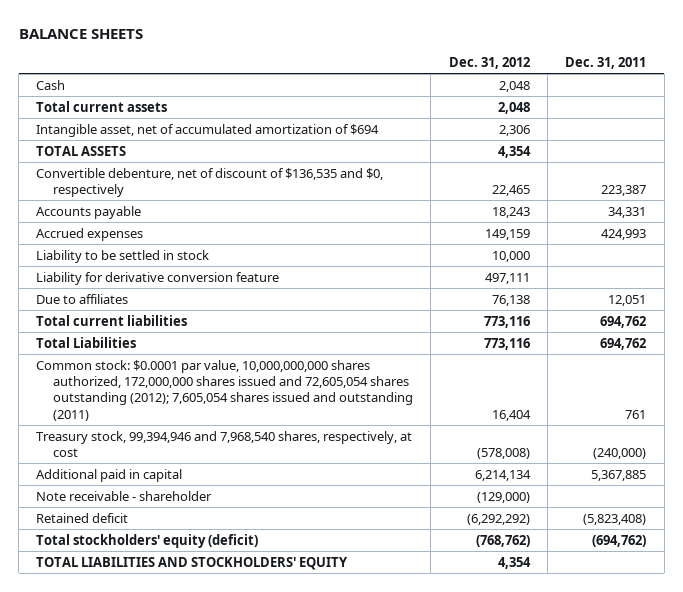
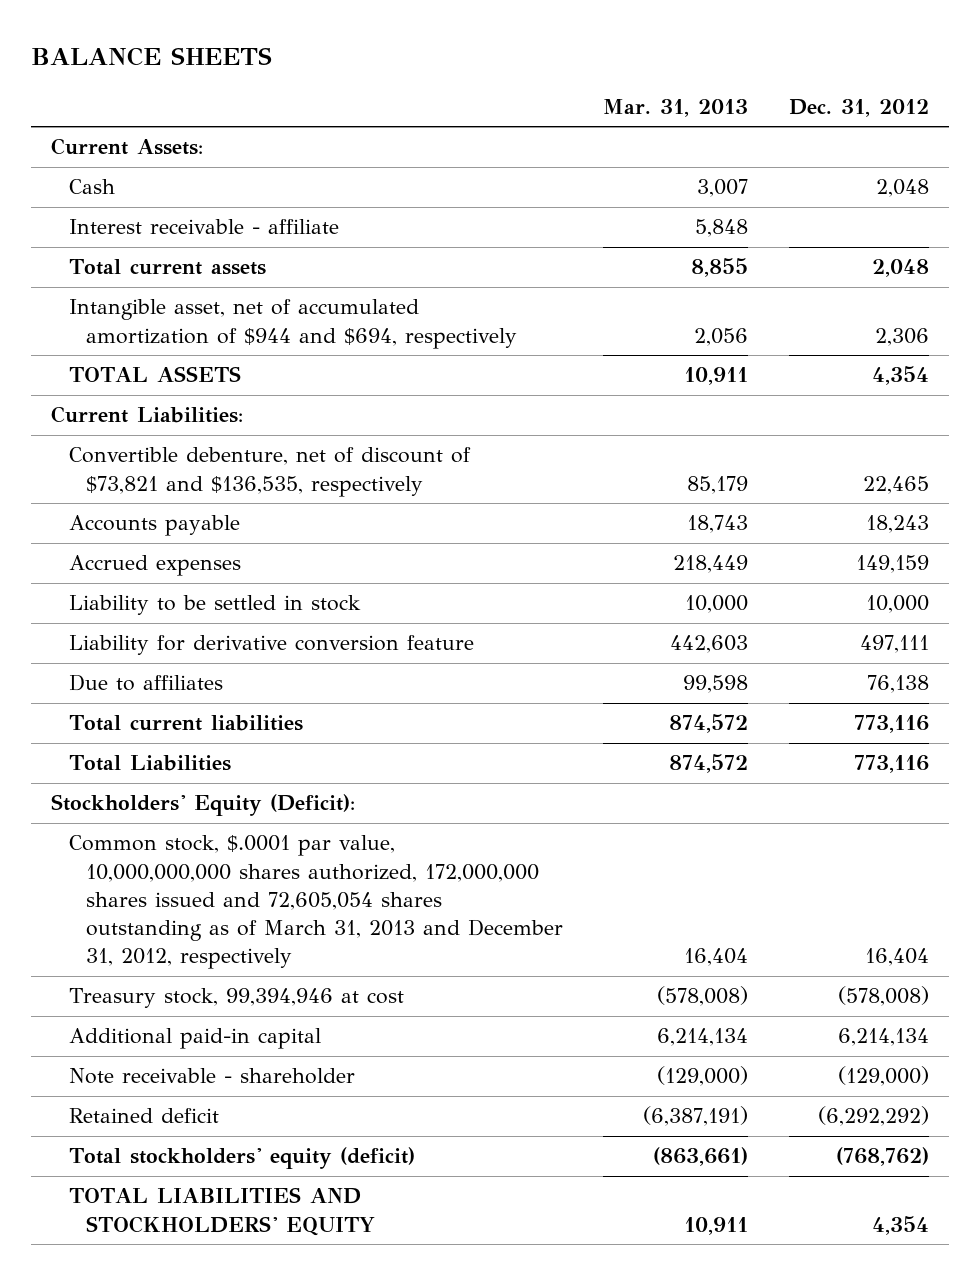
[565,57,647,70] Dec. 31, 2011 -> none
none -> [603,98,749,117] Mar. 31, 2013
none -> [50,138,203,156] Current Assets:
none -> [68,219,339,235] Interest receivable - affiliate
[36,123,380,137] Intangible asset, net of accumulated amortization of $694 -> [68,299,518,349] Intangible asset, net of accumulated amortization of $944 and $694, respectively
none -> [50,406,243,424] Current Liabilities:
[36,167,384,197] Convertible debenture, net of discount of $136,535 and $0, respectively -> [68,447,471,497] Convertible debenture, net of discount of $73,821 and $136,535, respectively
none -> [50,794,355,817] Stockholders' Equity (Deficit):
[36,359,414,421] Common stock: $0.0001 par value, 10,000,000,000 shares authorized, 172,000,000 shares issued and 72,605,054 shares outstanding (2012); 7,605,054 shares issued and outstanding (2011) -> [68,835,564,970] Common stock, $.0001 par value, 10,000,000,000 shares authorized, 172,000,000 shares issued and 72,605,054 shares outstanding as of March 31, 2013 and December 31, 2012, respectively
[36,430,413,457] Treasury stock, 99,394,946 and 7,968,540 shares, respectively, at cost -> [68,988,404,1009] Treasury stock, 99,394,946 at cost
[36,468,183,482] Additional paid in capital -> [68,1028,321,1050] Additional paid-in capital

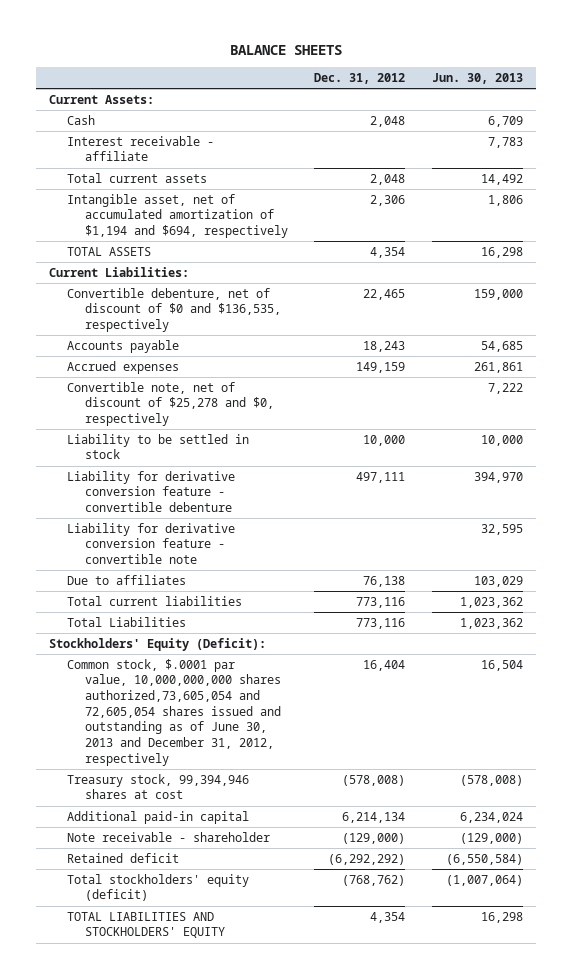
[603,98,749,117] Mar. 31, 2013 -> none
none -> [431,72,523,84] Jun. 30, 2013
[68,299,518,349] Intangible asset, net of accumulated amortization of $944 and $694, respectively -> [67,193,289,239] Intangible asset, net of accumulated amortization of $1,194 and $694, respectively
[68,447,471,497] Convertible debenture, net of discount of $73,821 and $136,535, respectively -> [67,287,282,333] Convertible debenture, net of discount of $0 and $136,535, respectively
none -> [67,381,275,427] Convertible note, net of discount of $25,278 and $0, respectively
[68,635,474,656] Liability for derivative conversion feature -> [67,470,236,513] Liability for derivative conversion feature - convertible debenture
none -> [67,522,236,565] Liability for derivative conversion feature - convertible note
[68,835,564,970] Common stock, $.0001 par value, 10,000,000,000 shares authorized, 172,000,000 shares issued and 72,605,054 shares outstanding as of March 31, 2013 and December 31, 2012, respectively -> [67,658,282,766] Common stock, $.0001 par value, 10,000,000,000 shares authorized,73,605,054 and 72,605,054 shares issued and outstanding as of June 30, 2013 and December 31, 2012, respectively
[68,988,404,1009] Treasury stock, 99,394,946 at cost -> [67,773,250,800] Treasury stock, 99,394,946 shares at cost

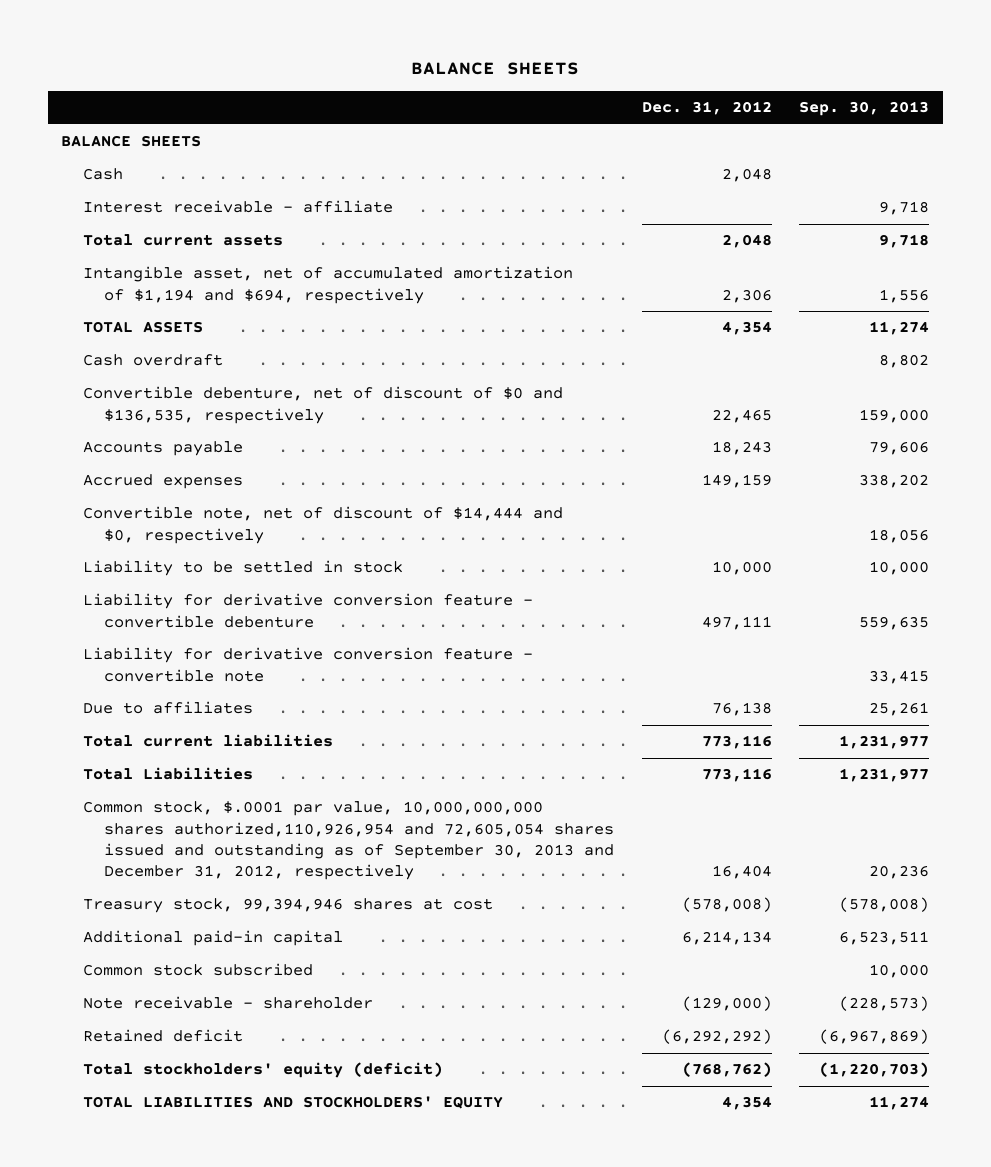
[431,72,523,84] Jun. 30, 2013 -> none
none -> [799,101,930,117] Sep. 30, 2013
[49,94,155,104] Current Assets: -> none
none -> [61,135,202,148] BALANCE SHEETS
[49,266,190,277] Current Liabilities: -> none
none -> [82,354,223,367] Cash overdraft
[67,381,275,427] Convertible note, net of discount of $25,278 and $0, respectively -> [82,506,563,544] Convertible note, net of discount of $14,444 and $0, respectively
[49,637,267,651] Stockholders' Equity (Deficit): -> none
[67,658,282,766] Common stock, $.0001 par value, 10,000,000,000 shares authorized,73,605,054 and 72,605,054 shares issued and outstanding as of June 30, 2013 and December 31, 2012, respectively -> [82,801,615,881] Common stock, $.0001 par value, 10,000,000,000 shares authorized,110,926,954 and 72,605,054 shares issued and outstanding as of September 30, 2013 and December 31, 2012, respectively
none -> [82,963,313,977] Common stock subscribed

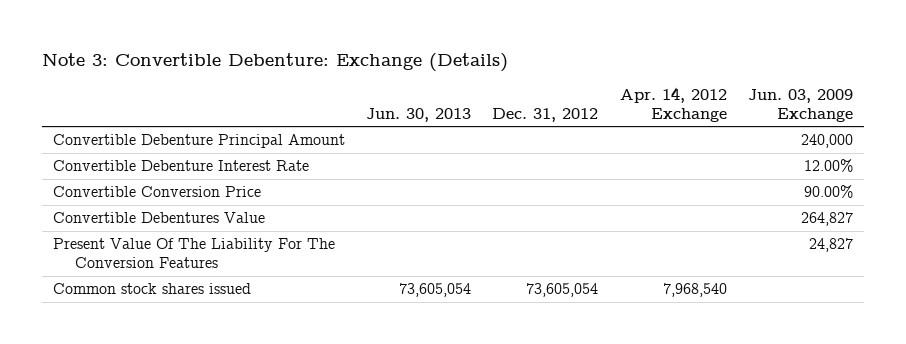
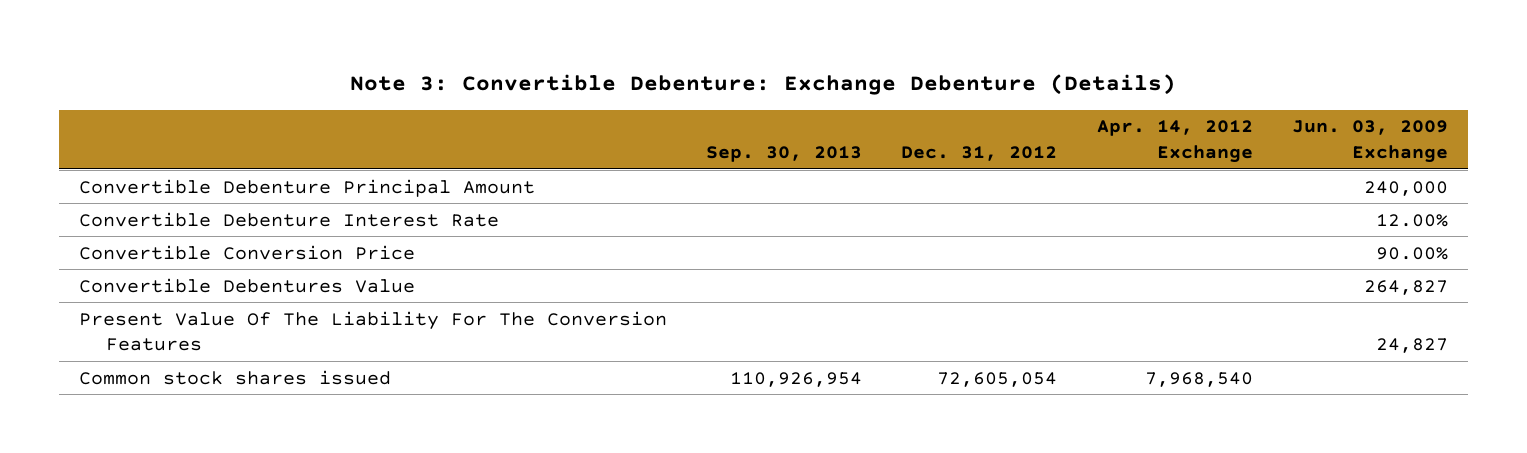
[42,53,509,73] Note 3: Convertible Debenture: Exchange (Details) -> [350,73,1177,95] Note 3: Convertible Debenture: Exchange Debenture (Details)
[366,107,472,122] Jun. 30, 2013 -> none
none -> [706,145,863,162] Sep. 30, 2013
[526,283,599,298] 73,605,054 -> [937,371,1058,387] 72,605,054

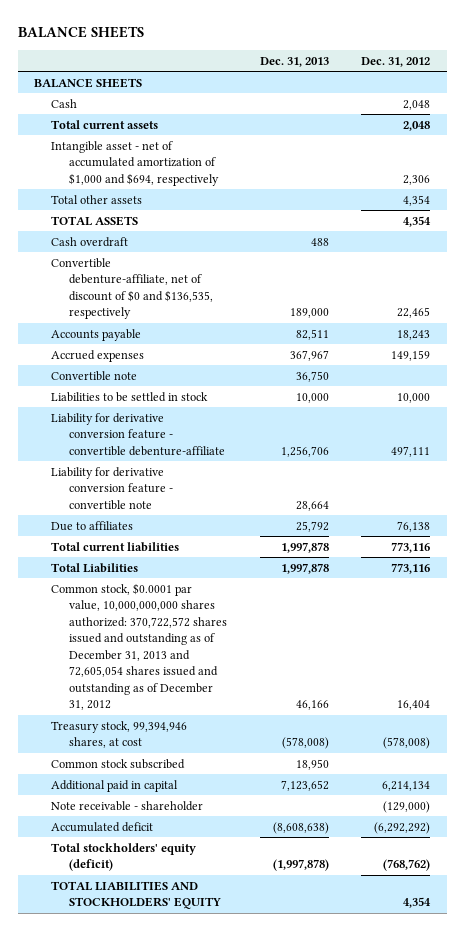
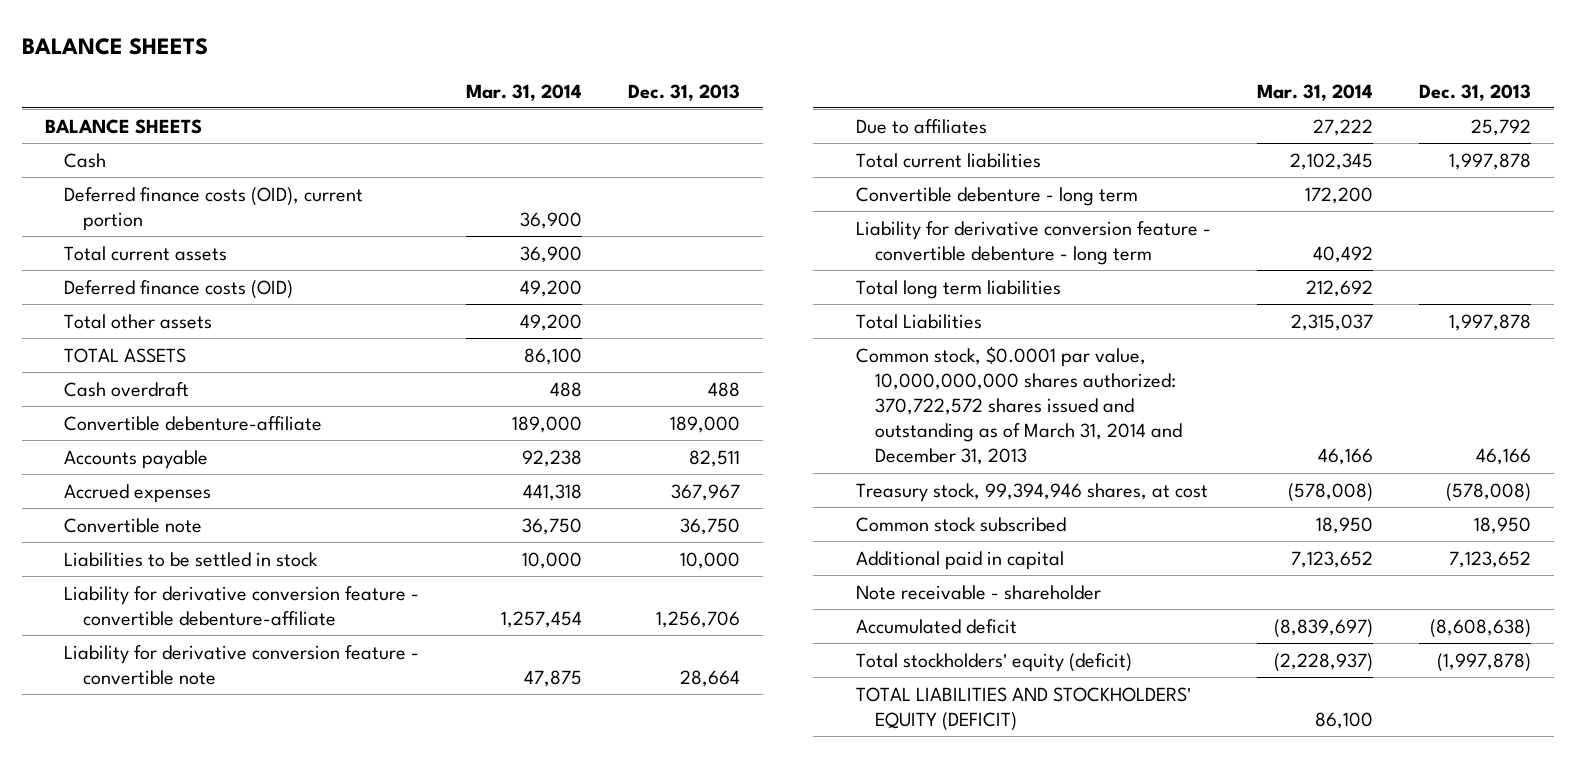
[361,56,431,67] Dec. 31, 2012 -> none
none -> [465,83,582,101] Mar. 31, 2014
none -> [64,186,364,231] Deferred finance costs (OID), current portion
[51,140,219,186] Intangible asset - net of accumulated amortization of $1,000 and $694, respectively -> none
none -> [64,279,294,299] Deferred finance costs (OID)
[51,257,213,320] Convertible debenture-affiliate, net of discount of $0 and $136,535, respectively -> [64,415,323,431] Convertible debenture-affiliate
none -> [855,186,1138,206] Convertible debenture - long term
none -> [855,220,1211,265] Liability for derivative conversion feature - convertible debenture - long term
none -> [855,279,1061,299] Total long term liabilities
[51,582,227,711] Common stock, $0.0001 par value, 10,000,000,000 shares authorized: 370,722,572 shares issued and outstanding as of December 31, 2013 and 72,605,054 shares issued and outstanding as of December 31, 2012 -> [855,345,1182,466] Common stock, $0.0001 par value, 10,000,000,000 shares authorized: 370,722,572 shares issued and outstanding as of March 31, 2014 and December 31, 2013
[51,880,221,910] TOTAL LIABILITIES AND STOCKHOLDERS' EQUITY -> [855,686,1191,731] TOTAL LIABILITIES AND STOCKHOLDERS' EQUITY (DEFICIT)

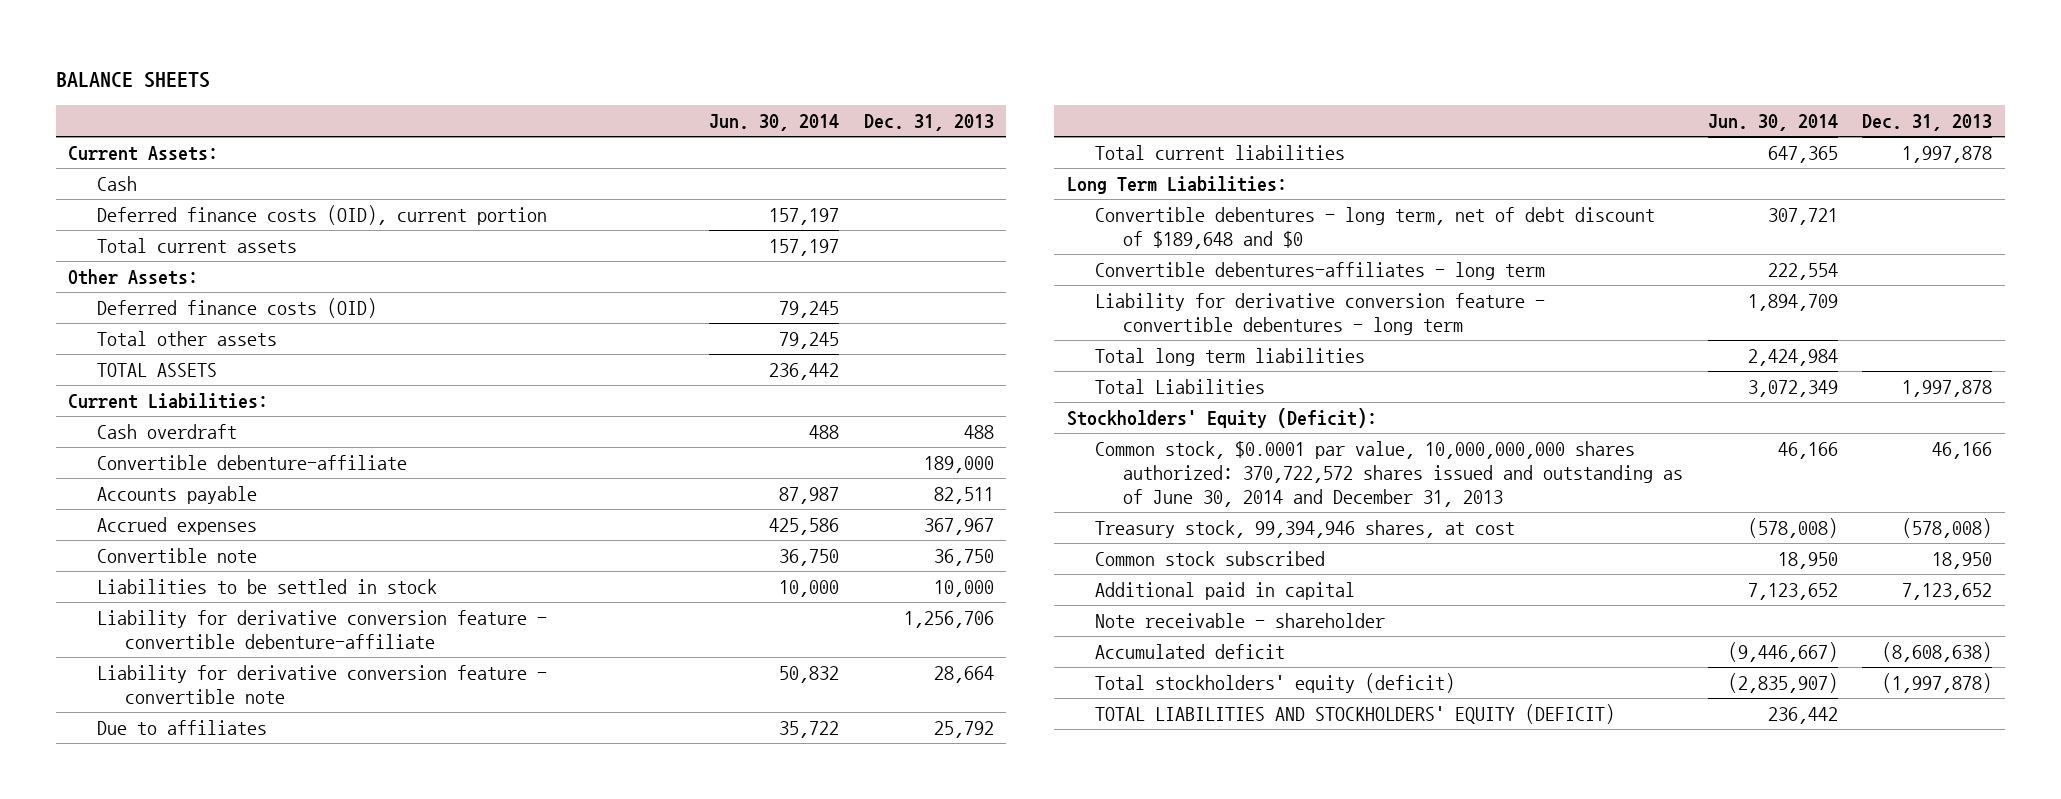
[465,83,582,101] Mar. 31, 2014 -> none
none -> [709,114,840,132] Jun. 30, 2014
[45,118,203,134] BALANCE SHEETS -> none
none -> [68,145,219,161] Current Assets:
none -> [68,268,199,285] Other Assets:
none -> [68,392,269,409] Current Liabilities:
none -> [1066,175,1287,194] Long Term Liabilities:
[855,186,1138,206] Convertible debenture - long term -> [1095,206,1656,249] Convertible debentures - long term, net of debt discount of $189,648 and $0
none -> [1095,261,1546,280] Convertible debentures-affiliates - long term
[855,220,1211,265] Liability for derivative conversion feature - convertible debenture - long term -> [1095,292,1546,335] Liability for derivative conversion feature - convertible debentures - long term
none -> [1066,407,1377,428] Stockholders' Equity (Deficit):
[855,345,1182,466] Common stock, $0.0001 par value, 10,000,000,000 shares authorized: 370,722,572 shares issued and outstanding as of March 31, 2014 and December 31, 2013 -> [1095,440,1684,507] Common stock, $0.0001 par value, 10,000,000,000 shares authorized: 370,722,572 shares issued and outstanding as of June 30, 2014 and December 31, 2013

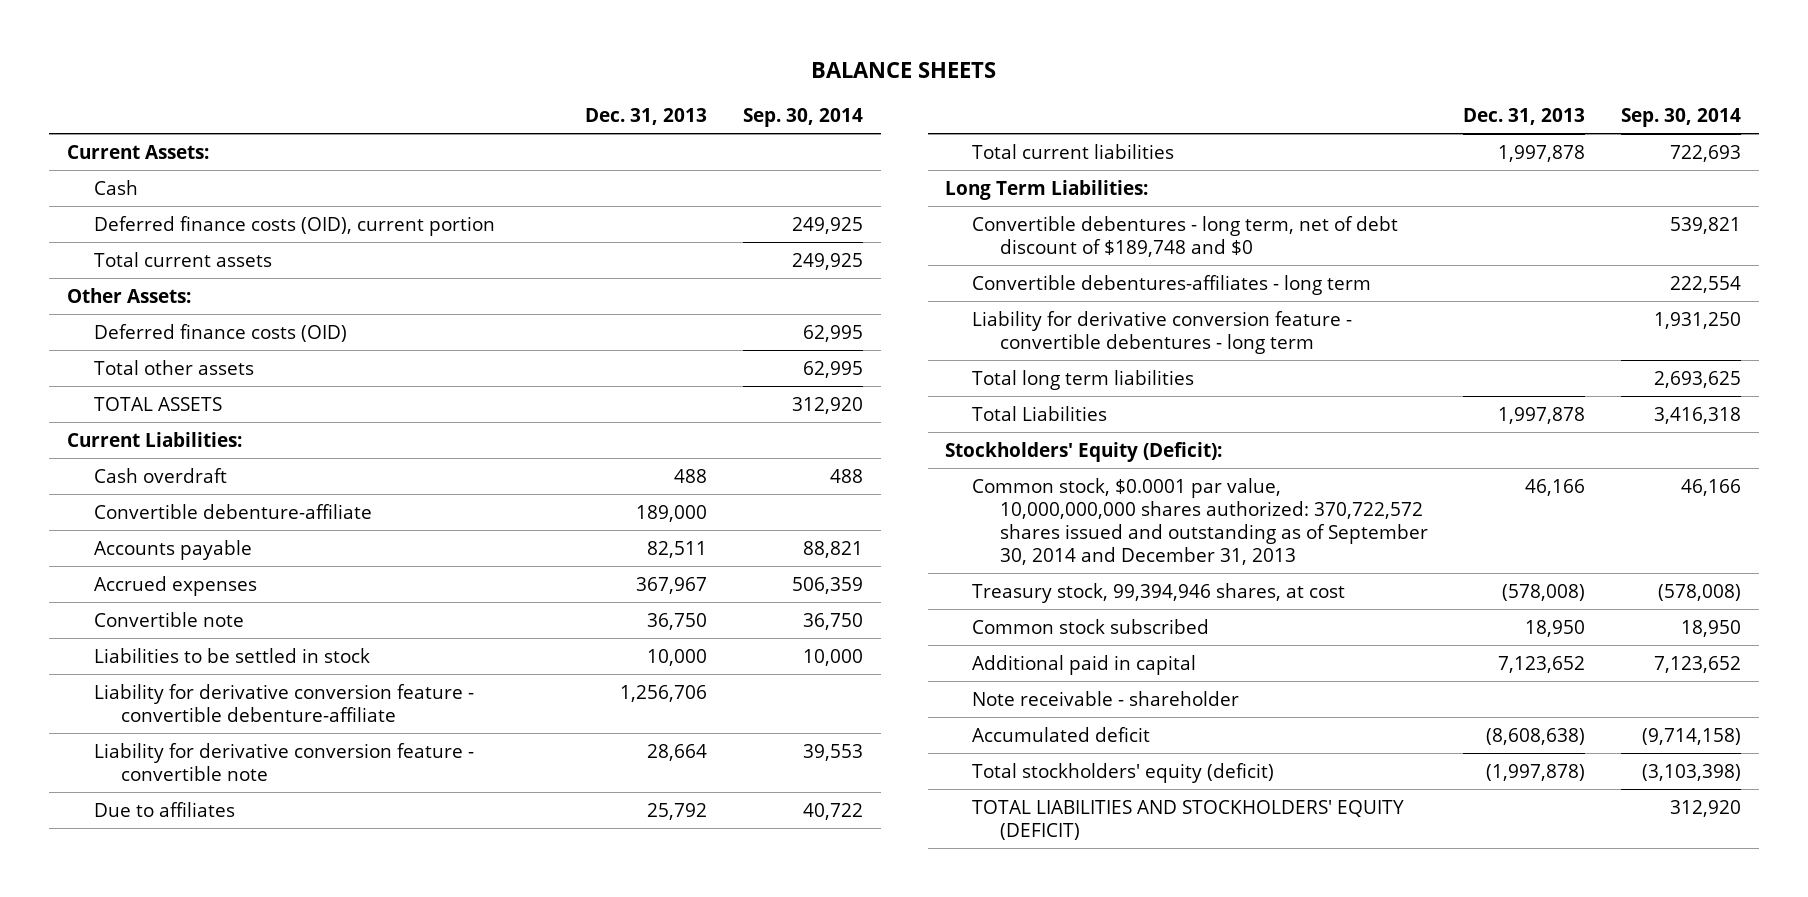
[709,114,840,132] Jun. 30, 2014 -> none
none -> [742,107,863,127] Sep. 30, 2014
[1095,206,1656,249] Convertible debentures - long term, net of debt discount of $189,648 and $0 -> [972,215,1399,257] Convertible debentures - long term, net of debt discount of $189,748 and $0
[1095,440,1684,507] Common stock, $0.0001 par value, 10,000,000,000 shares authorized: 370,722,572 shares issued and outstanding as of June 30, 2014 and December 31, 2013 -> [972,477,1428,565] Common stock, $0.0001 par value, 10,000,000,000 shares authorized: 370,722,572 shares issued and outstanding as of September 30, 2014 and December 31, 2013

